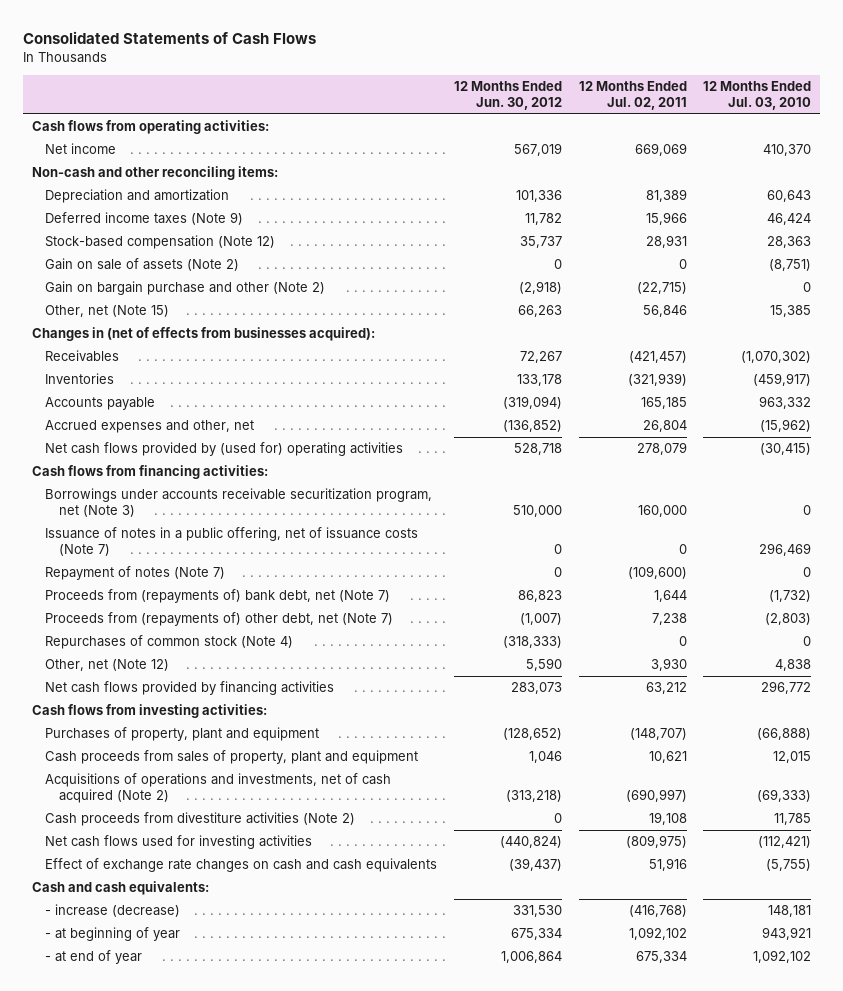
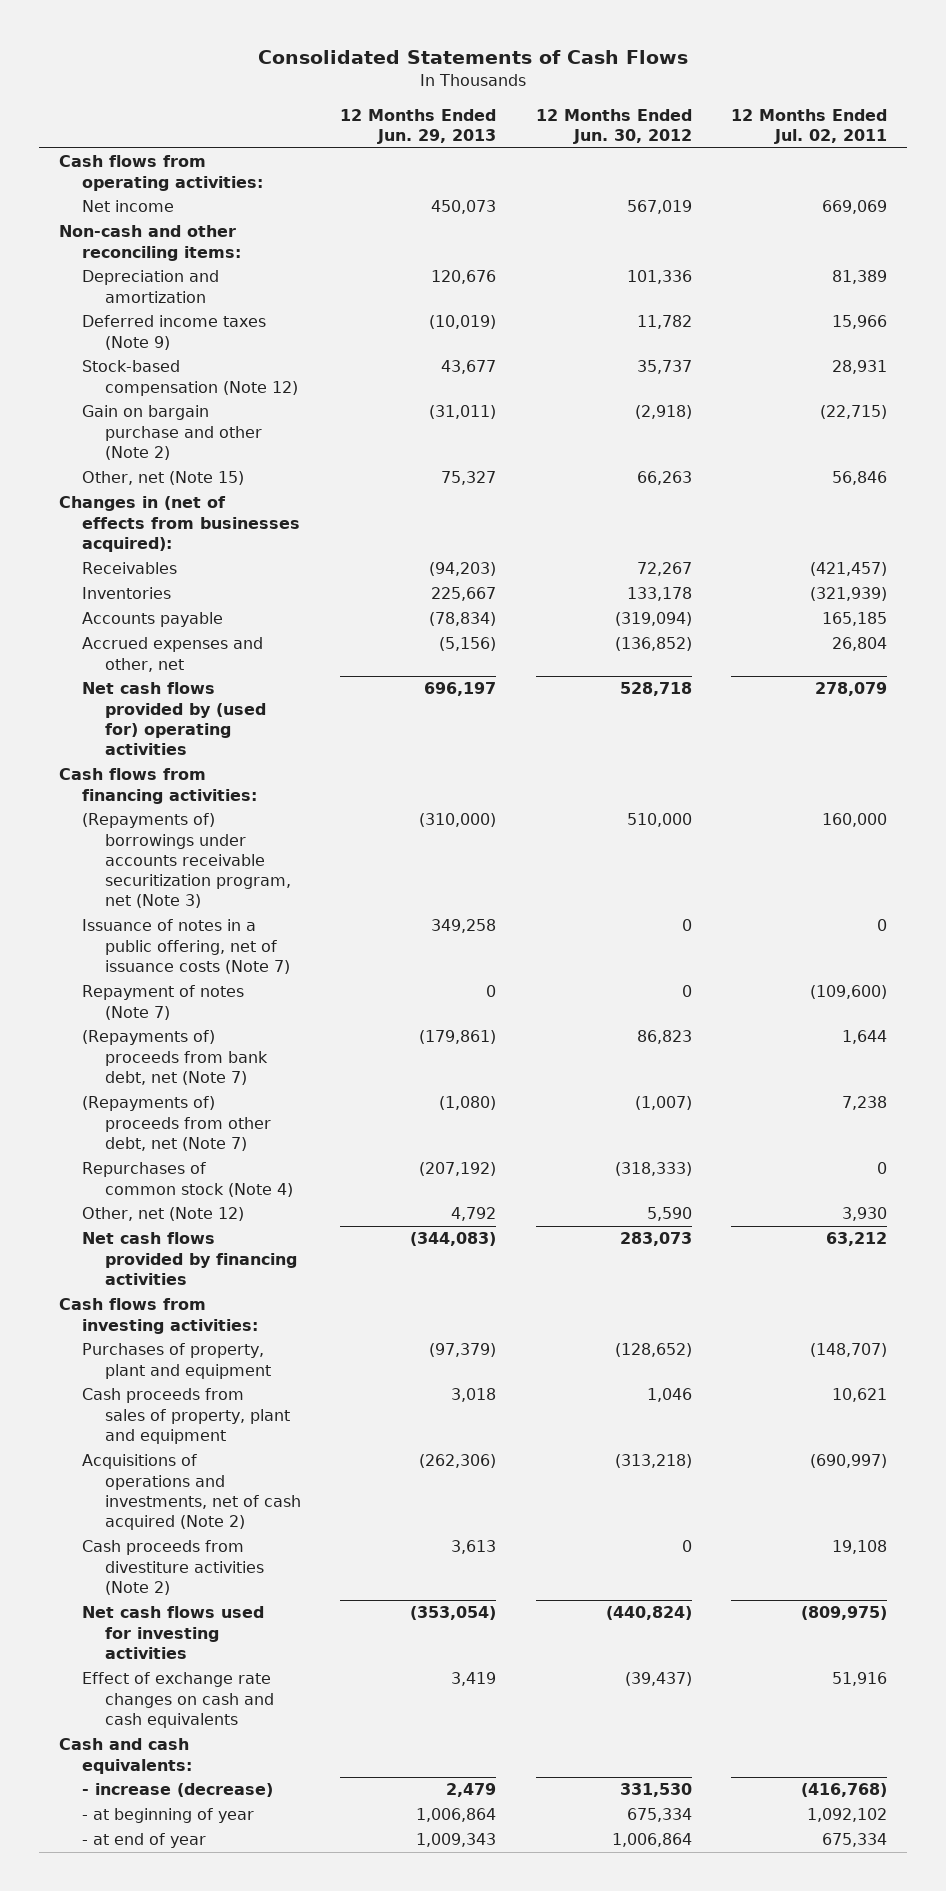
[703,81,812,111] 12 Months Ended Jul. 03, 2010 -> none
none -> [340,108,497,145] 12 Months Ended Jun. 29, 2013
[45,258,240,272] Gain on sale of assets (Note 2) -> none
[45,488,433,518] Borrowings under accounts receivable securitization program, net (Note 3) -> [81,813,292,909] (Repayments of) borrowings under accounts receivable securitization program, net (Note 3)
[45,589,391,604] Proceeds from (repayments of) bank debt, net (Note 7) -> [81,1030,269,1085] (Repayments of) proceeds from bank debt, net (Note 7)
[45,612,394,627] Proceeds from (repayments of) other debt, net (Note 7) -> [81,1096,272,1151] (Repayments of) proceeds from other debt, net (Note 7)

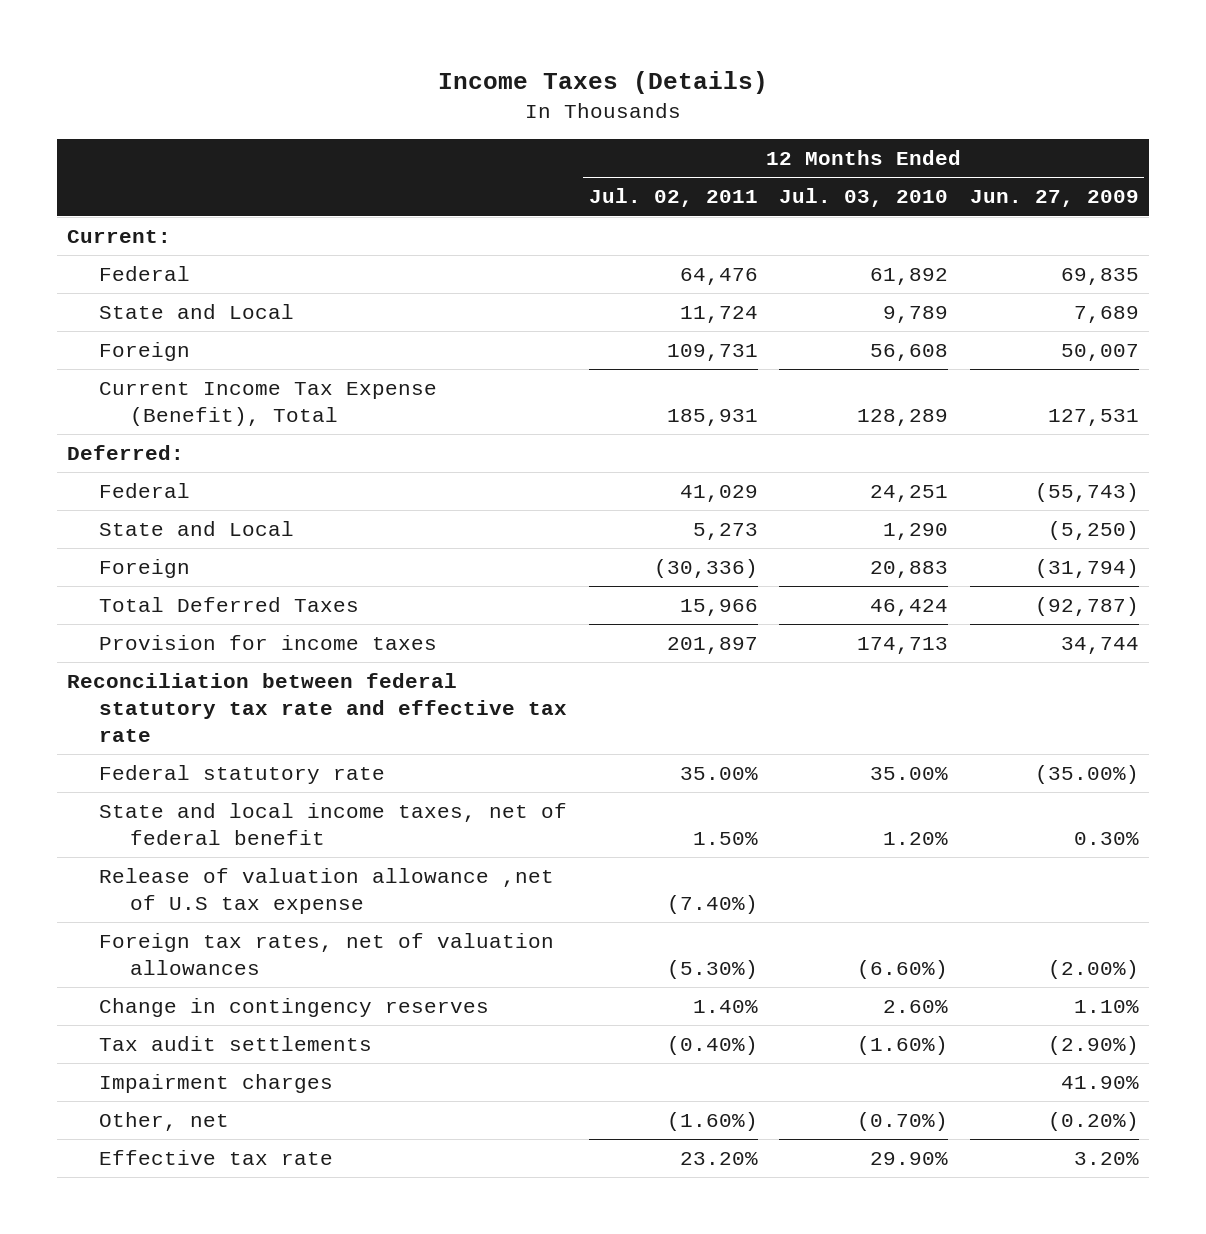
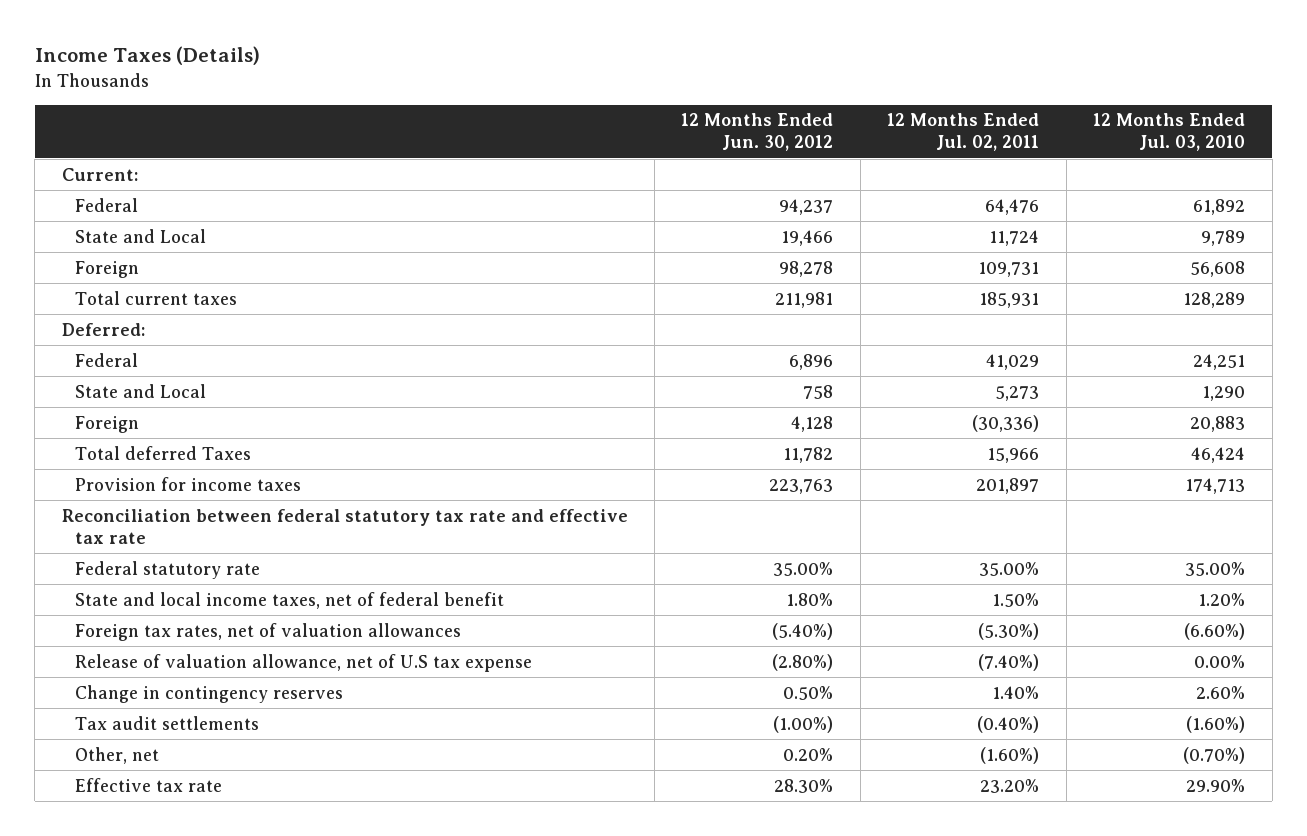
[969,190,1139,208] Jun. 27, 2009 -> none
none -> [681,113,834,152] 12 Months Ended Jun. 30, 2012
[98,382,437,426] Current Income Tax Expense (Benefit), Total -> [75,290,238,305] Total current taxes
[98,597,359,613] Total Deferred Taxes -> [75,445,252,460] Total deferred Taxes
[98,868,554,914] Release of valuation allowance ,net of U.S tax expense -> none
none -> [75,653,533,672] Release of valuation allowance, net of U.S tax expense
[98,1074,333,1094] Impairment charges -> none

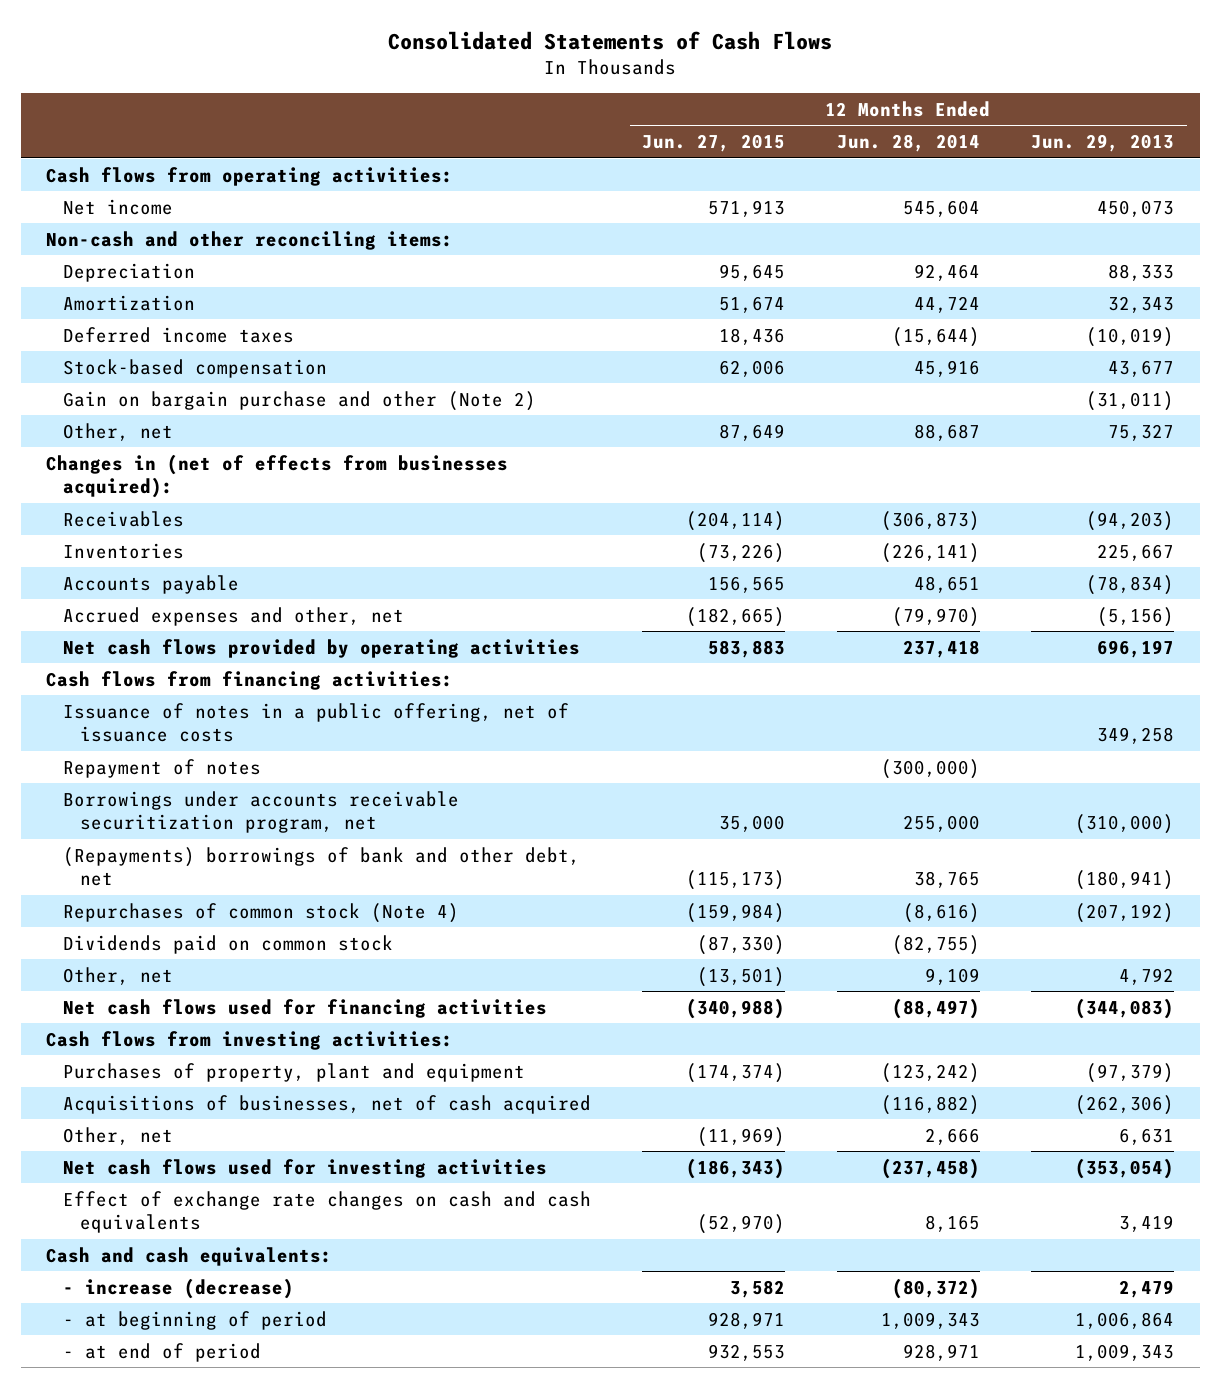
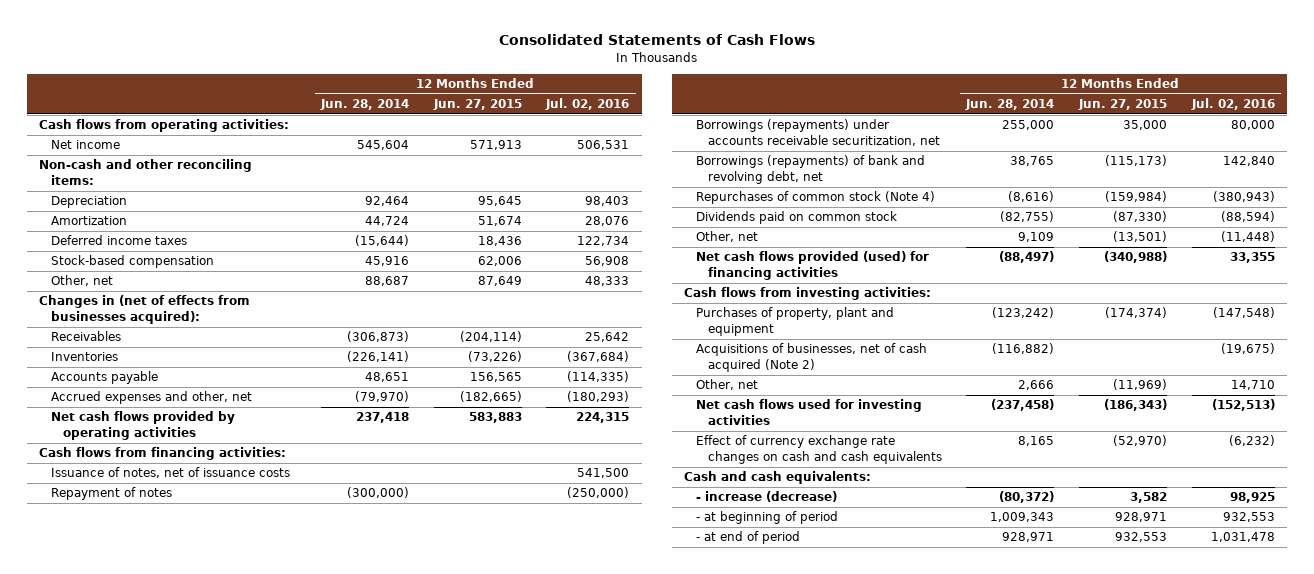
[1031,134,1175,153] Jun. 29, 2013 -> none
none -> [545,98,630,111] Jul. 02, 2016
[62,390,536,411] Gain on bargain purchase and other (Note 2) -> none
[62,702,569,742] Issuance of notes in a public offering, net of issuance costs -> [50,467,290,479] Issuance of notes, net of issuance costs
[62,790,459,833] Borrowings under accounts receivable securitization program, net -> [695,119,940,146] Borrowings (repayments) under accounts receivable securitization, net
[62,846,580,886] (Repayments) borrowings of bank and other debt, net -> [695,155,925,184] Borrowings (repayments) of bank and revolving debt, net
[62,998,547,1018] Net cash flows used for financing activities -> [695,251,929,280] Net cash flows provided (used) for financing activities
[62,1094,591,1114] Acquisitions of businesses, net of cash acquired -> [695,343,927,372] Acquisitions of businesses, net of cash acquired (Note 2)
[62,1190,591,1233] Effect of exchange rate changes on cash and cash equivalents -> [695,435,942,464] Effect of currency exchange rate changes on cash and cash equivalents

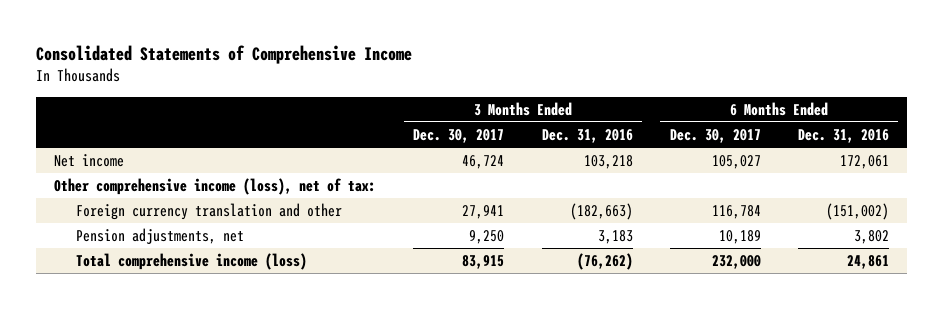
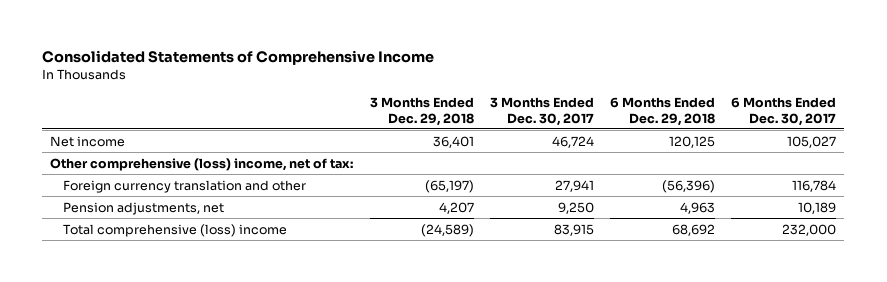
[541,129,633,144] Dec. 31, 2016 -> none
[797,129,889,144] Dec. 31, 2016 -> none
none -> [369,97,474,126] 3 Months Ended Dec. 29, 2018
none -> [610,97,716,126] 6 Months Ended Dec. 29, 2018
[54,178,377,196] Other comprehensive income (loss), net of tax: -> [50,157,354,171] Other comprehensive (loss) income, net of tax:
[76,253,308,271] Total comprehensive income (loss) -> [62,223,287,237] Total comprehensive (loss) income

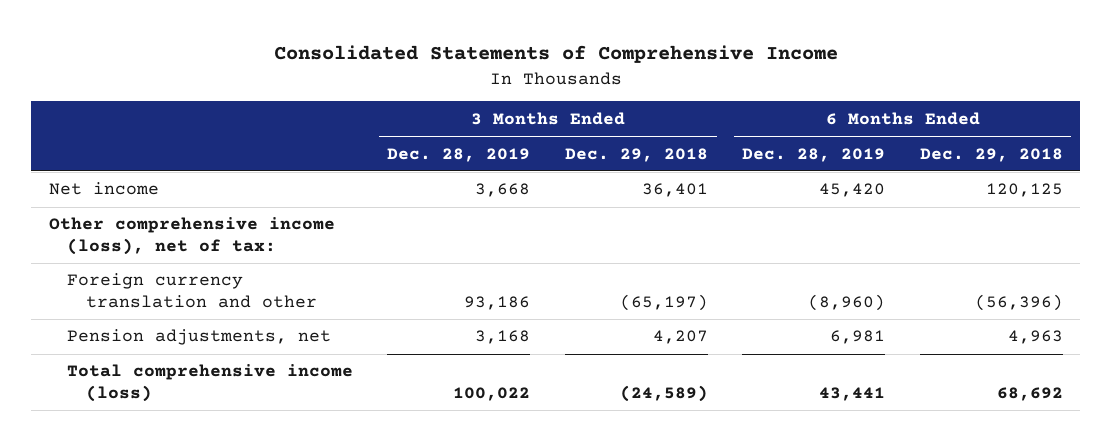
[489,97,594,126] 3 Months Ended Dec. 30, 2017 -> none
[731,97,837,126] 6 Months Ended Dec. 30, 2017 -> none
none -> [387,147,531,162] Dec. 28, 2019
none -> [742,147,886,162] Dec. 28, 2019
[50,157,354,171] Other comprehensive (loss) income, net of tax: -> [48,217,335,255] Other comprehensive income (loss), net of tax:
[62,223,287,237] Total comprehensive (loss) income -> [67,364,354,402] Total comprehensive income (loss)

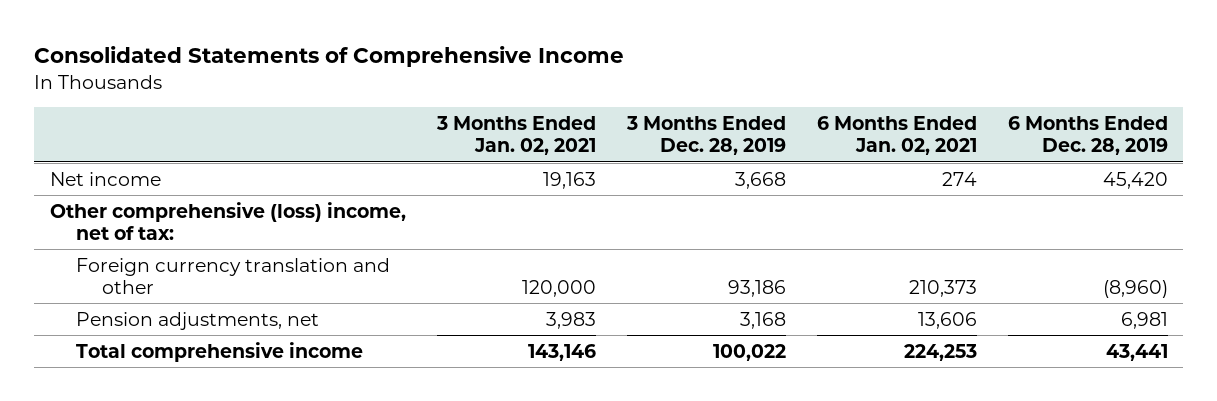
[564,147,708,162] Dec. 29, 2018 -> none
[919,147,1063,162] Dec. 29, 2018 -> none
none -> [435,116,596,156] 3 Months Ended Jan. 02, 2021
none -> [816,116,977,156] 6 Months Ended Jan. 02, 2021
[48,217,335,255] Other comprehensive income (loss), net of tax: -> [49,201,406,240] Other comprehensive (loss) income, net of tax:
[67,364,354,402] Total comprehensive income (loss) -> [76,341,364,362] Total comprehensive income

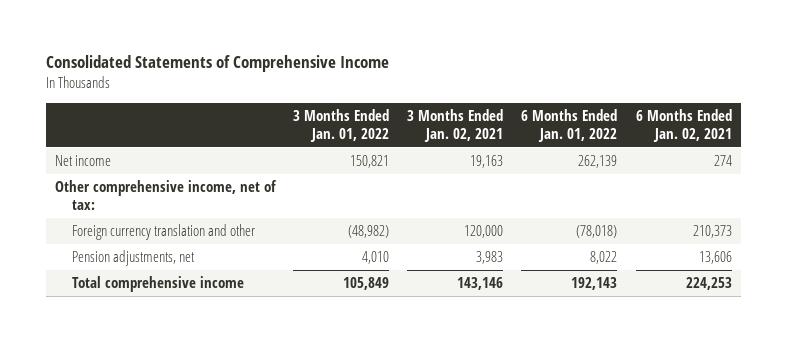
[625,116,786,156] 3 Months Ended Dec. 28, 2019 -> none
[1007,116,1168,156] 6 Months Ended Dec. 28, 2019 -> none
none -> [293,108,390,142] 3 Months Ended Jan. 01, 2022
none -> [521,108,618,142] 6 Months Ended Jan. 01, 2022
[49,201,406,240] Other comprehensive (loss) income, net of tax: -> [54,180,277,211] Other comprehensive income, net of tax:

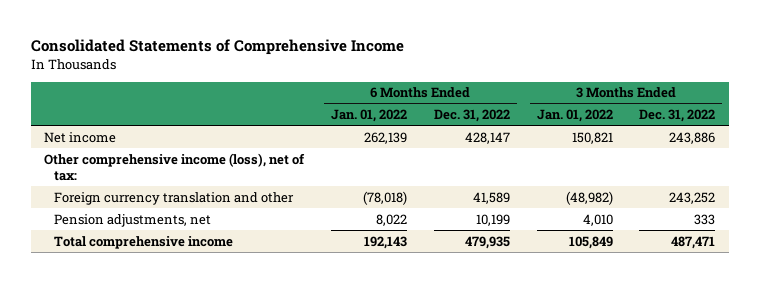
[407,108,504,142] 3 Months Ended Jan. 02, 2021 -> none
[635,108,732,142] 6 Months Ended Jan. 02, 2021 -> none
none -> [433,108,510,122] Dec. 31, 2022
none -> [639,108,716,122] Dec. 31, 2022
[54,180,277,211] Other comprehensive income, net of tax: -> [44,152,306,181] Other comprehensive income (loss), net of tax:

